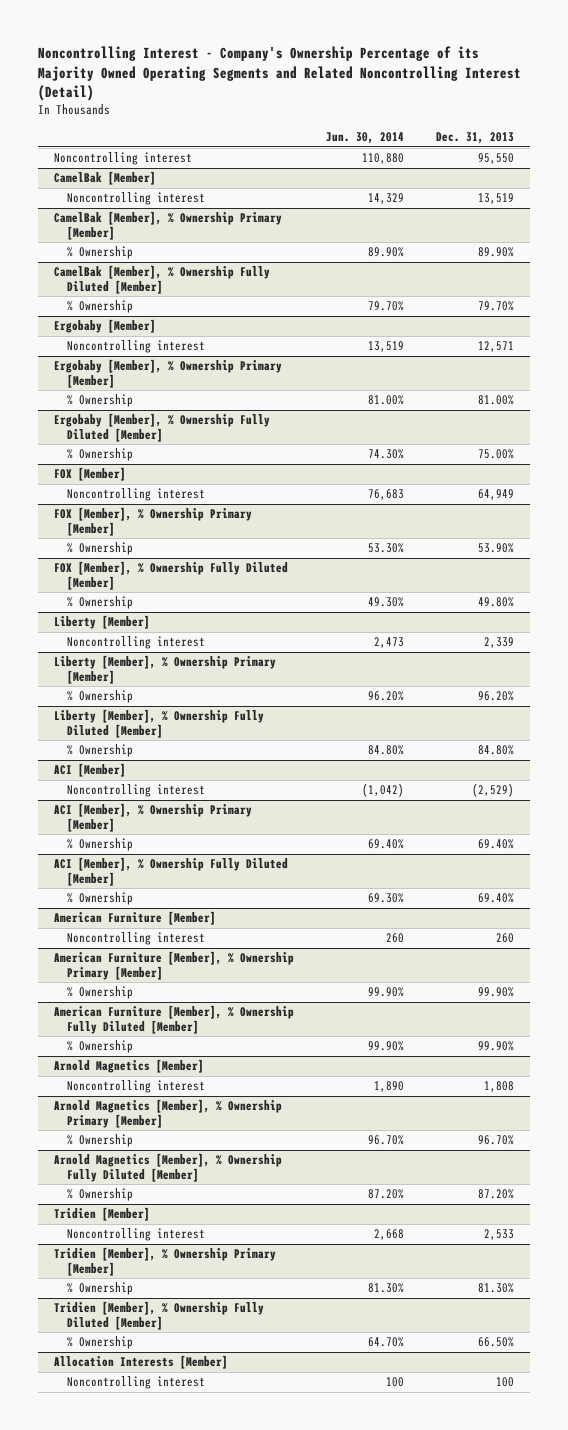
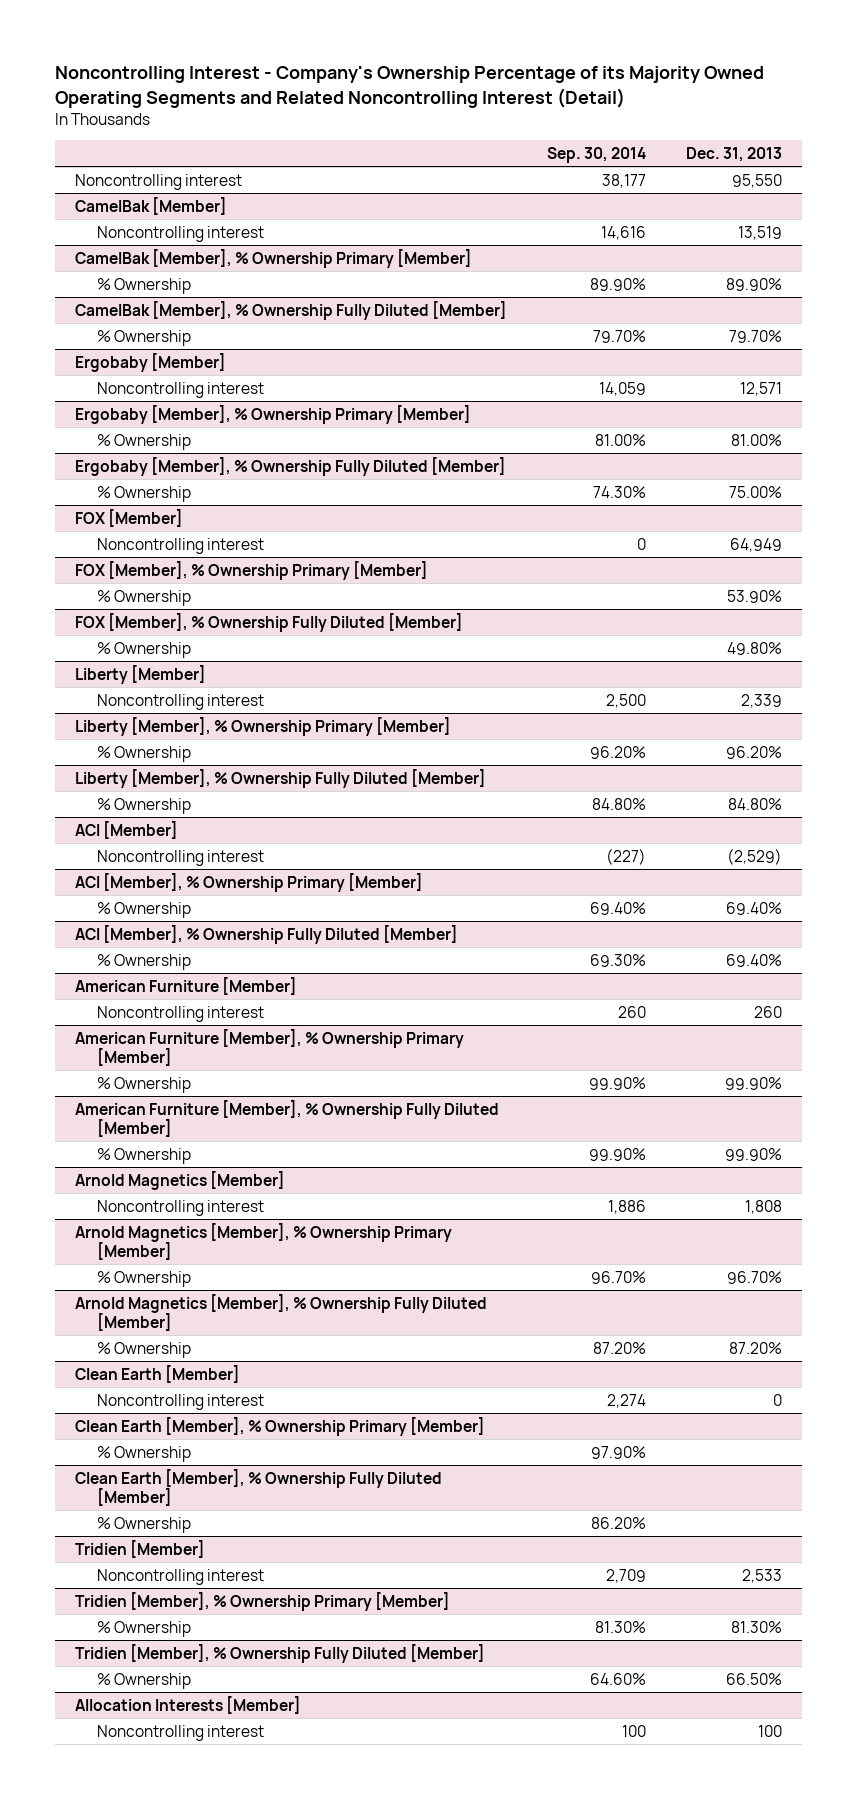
[326,132,405,145] Jun. 30, 2014 -> none
none -> [546,146,646,163] Sep. 30, 2014
none -> [74,1364,240,1383] Clean Earth [Member]
none -> [96,1393,264,1410] Noncontrolling interest
none -> [74,1416,485,1436] Clean Earth [Member], % Ownership Primary [Member]
none -> [96,1445,191,1462] % Ownership
none -> [74,1468,442,1506] Clean Earth [Member], % Ownership Fully Diluted [Member]
none -> [96,1516,191,1533] % Ownership

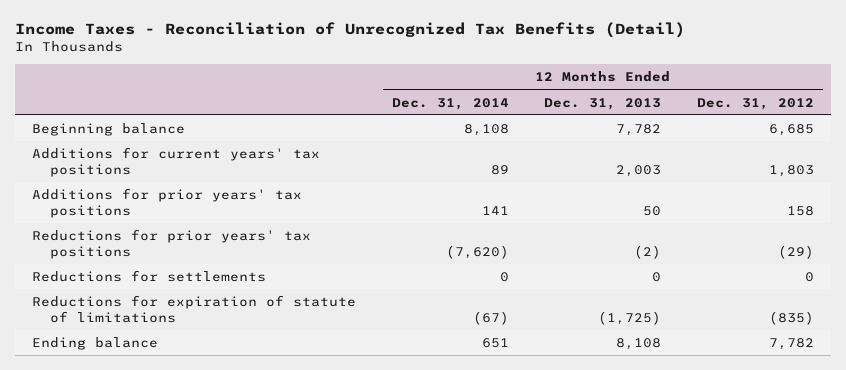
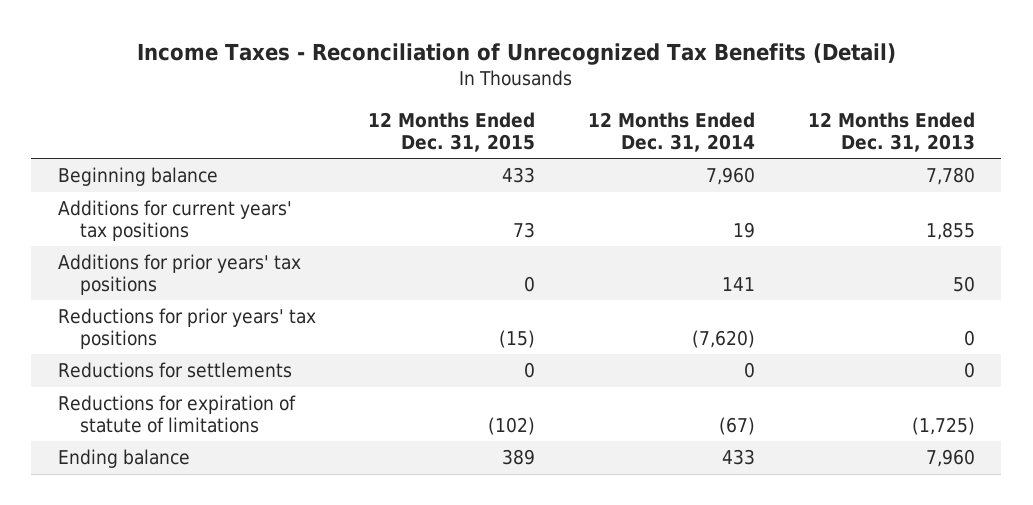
[696,97,814,110] Dec. 31, 2012 -> none
none -> [368,112,536,152] 12 Months Ended Dec. 31, 2015
[463,124,509,137] 8,108 -> [706,167,756,186] 7,960
[616,124,662,137] 7,782 -> [925,167,975,186] 7,780
[490,164,509,175] 89 -> [733,221,756,238] 19
[616,164,662,177] 2,003 -> [925,221,975,240] 1,855
[634,244,662,259] (2) -> [963,329,975,346] 0
[481,338,509,349] 651 -> [722,449,756,466] 433
[616,338,662,351] 8,108 -> [925,449,975,468] 7,960

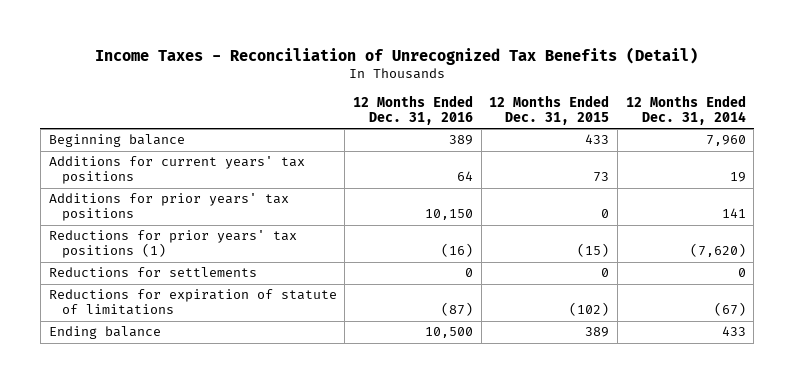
[807,112,975,152] 12 Months Ended Dec. 31, 2013 -> none
none -> [352,94,473,125] 12 Months Ended Dec. 31, 2016
[57,308,316,349] Reductions for prior years' tax positions -> [48,230,297,259] Reductions for prior years' tax positions (1)

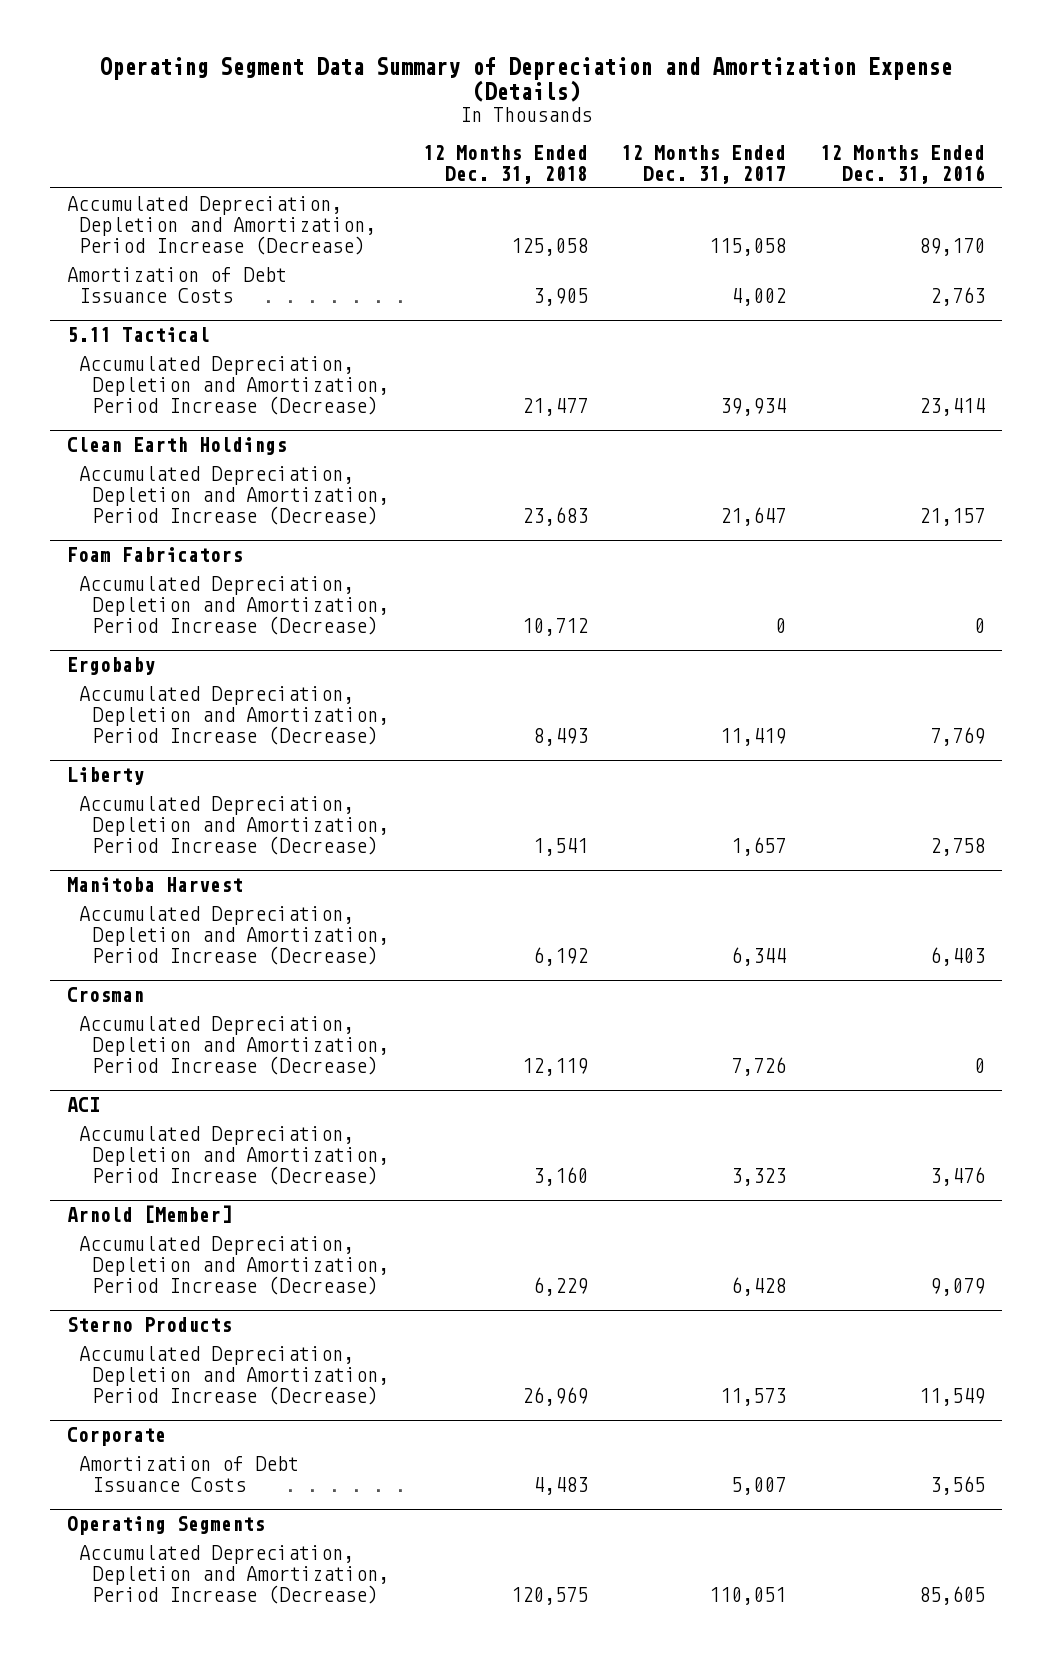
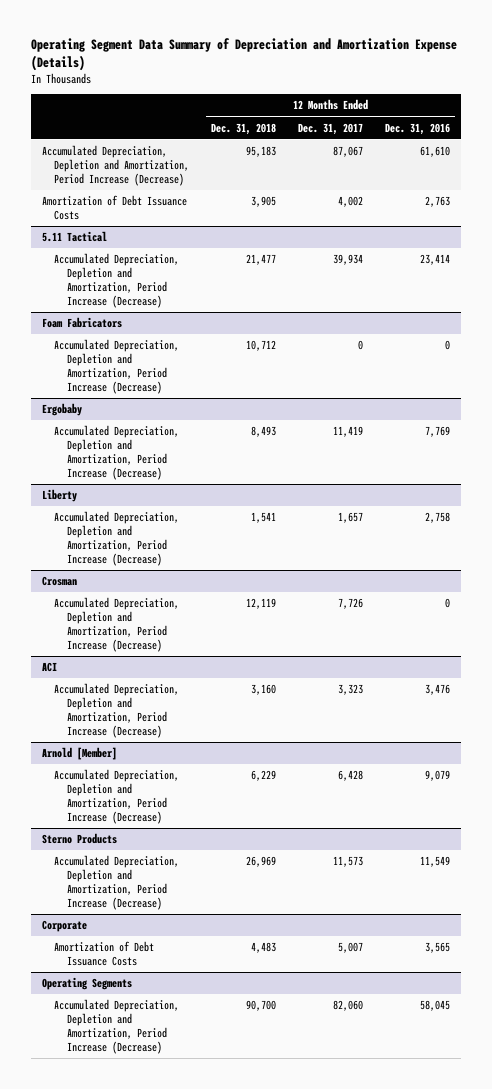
[510,237,588,256] 125,058 -> [246,146,277,158] 95,183
[709,237,787,256] 115,058 -> [333,146,364,158] 87,067
[919,237,986,256] 89,170 -> [419,146,450,158] 61,610
[66,437,287,456] Clean Earth Holdings -> none
[79,465,389,525] Accumulated Depreciation, Depletion and Amortization, Period Increase (Decrease) -> none
[66,877,243,893] Manitoba Harvest -> none
[79,905,389,965] Accumulated Depreciation, Depletion and Amortization, Period Increase (Decrease) -> none
[510,1586,588,1605] 120,575 -> [246,1000,277,1012] 90,700
[709,1586,787,1605] 110,051 -> [333,1000,364,1012] 82,060
[919,1585,986,1605] 85,605 -> [419,1000,450,1012] 58,045

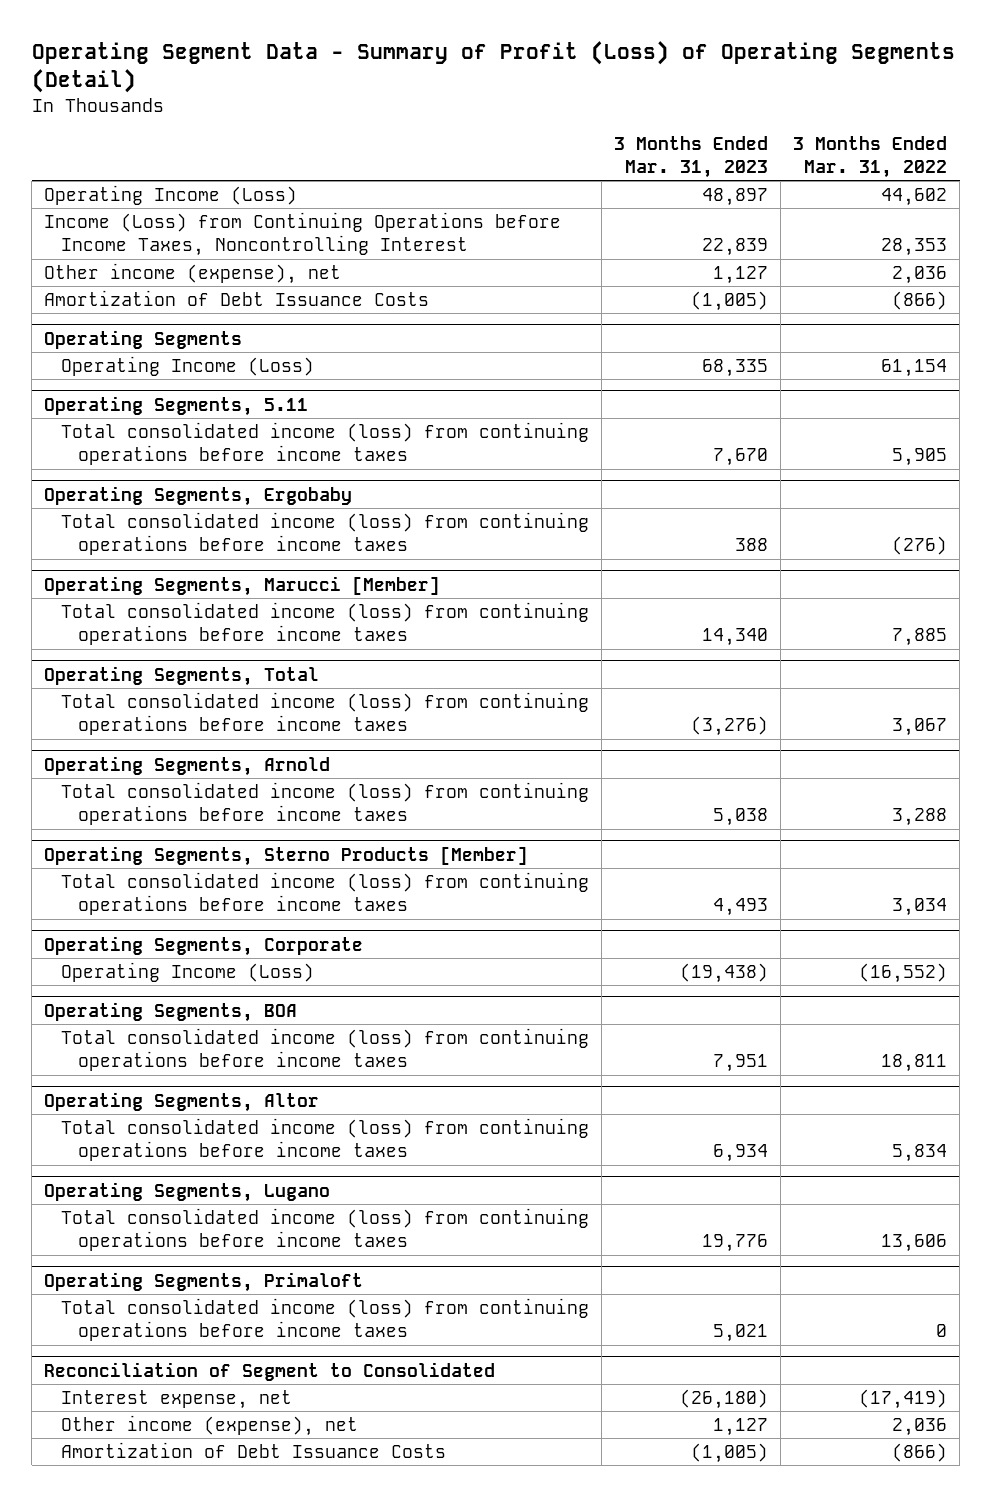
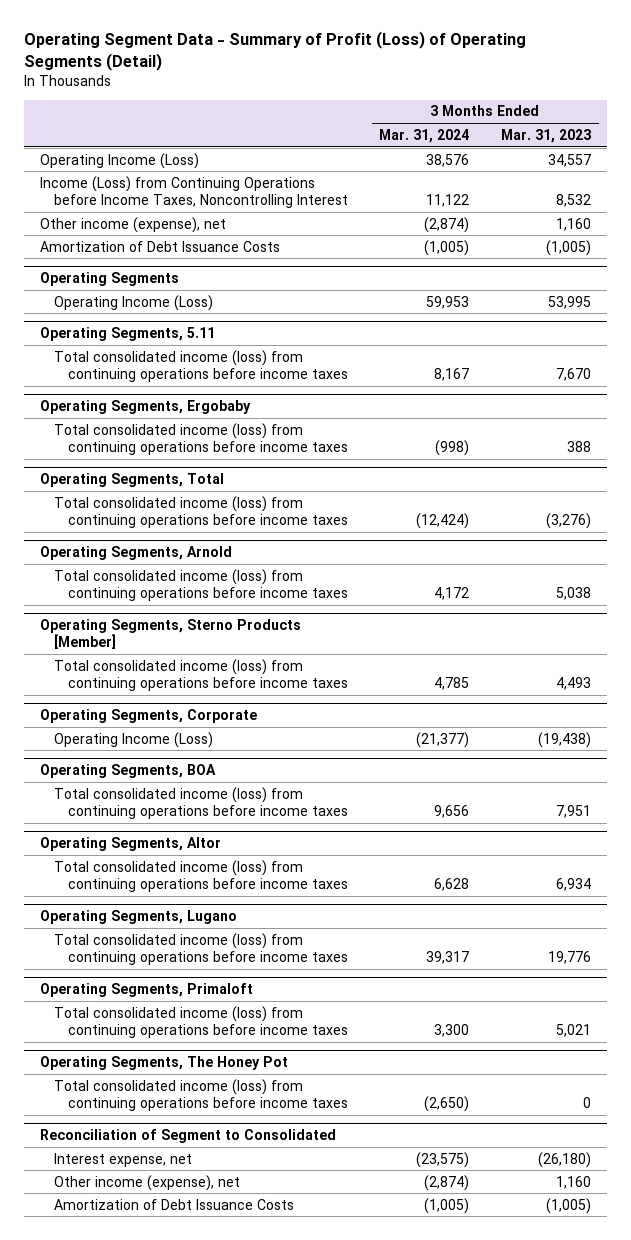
[793,135,948,178] 3 Months Ended Mar. 31, 2022 -> none
none -> [379,128,470,143] Mar. 31, 2024
[702,188,769,207] 48,897 -> [548,153,592,167] 34,557
[702,238,769,257] 22,839 -> [556,193,592,207] 8,532
[713,266,769,285] 1,127 -> [556,217,592,231] 1,160
[702,359,769,378] 68,335 -> [548,295,592,309] 53,995
[44,575,441,596] Operating Segments, Marucci [Member] -> none
[61,602,590,646] Total consolidated income (loss) from continuing operations before income taxes -> none
none -> [39,1056,288,1071] Operating Segments, The Honey Pot
none -> [53,1078,348,1111] Total consolidated income (loss) from continuing operations before income taxes
[713,1418,769,1437] 1,127 -> [556,1175,592,1189] 1,160

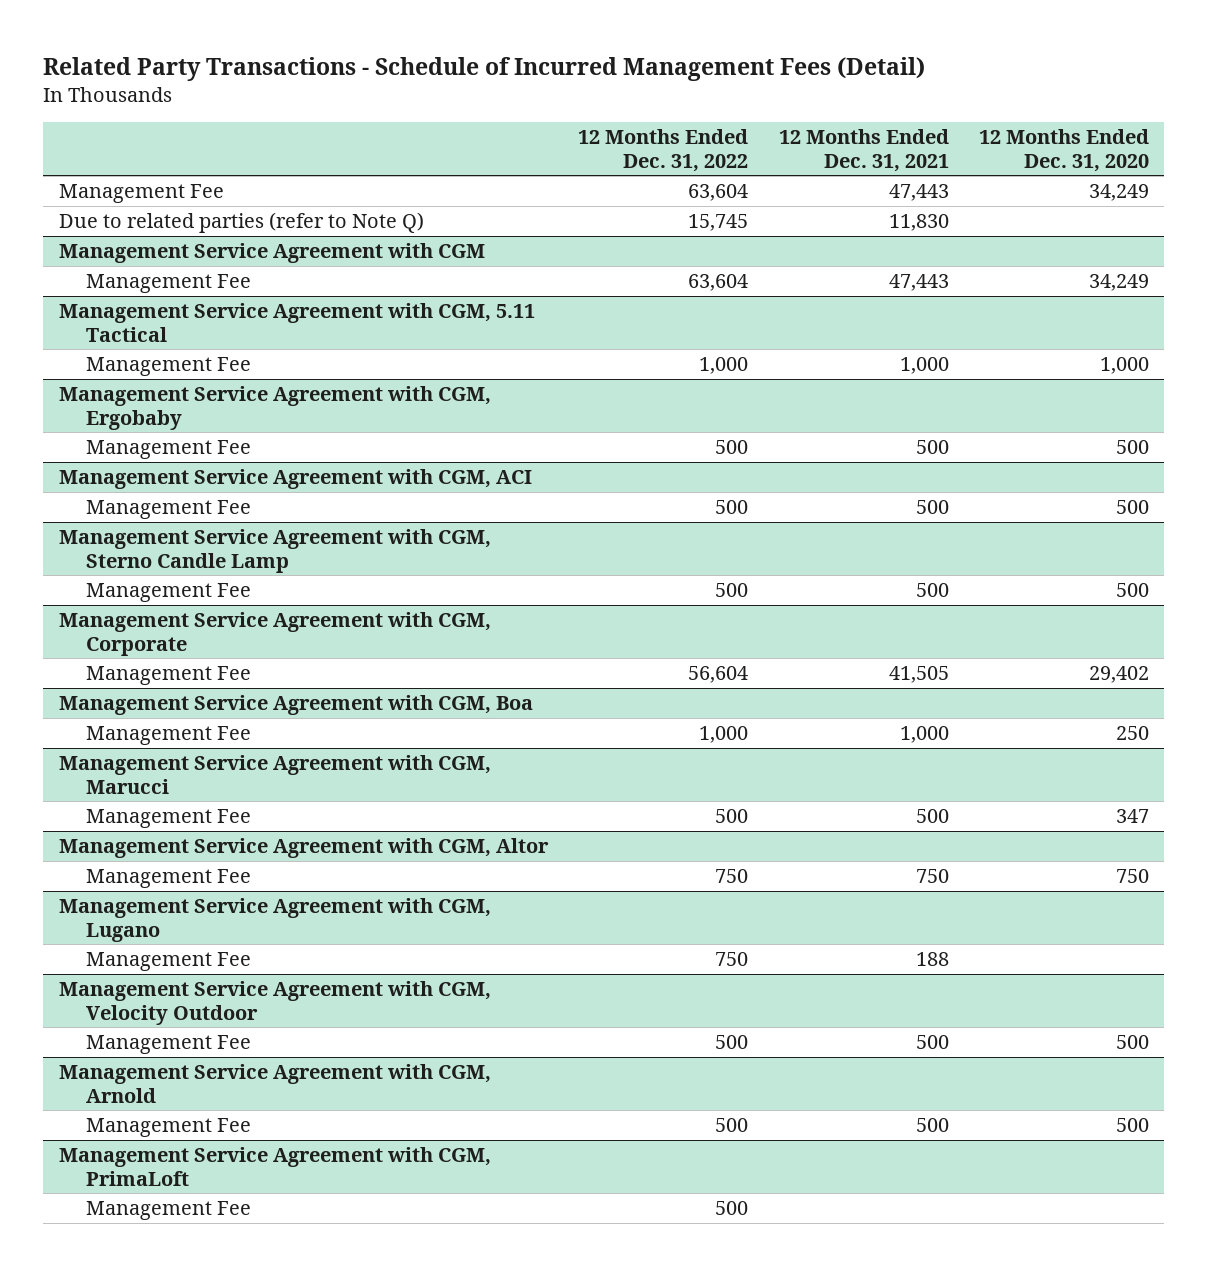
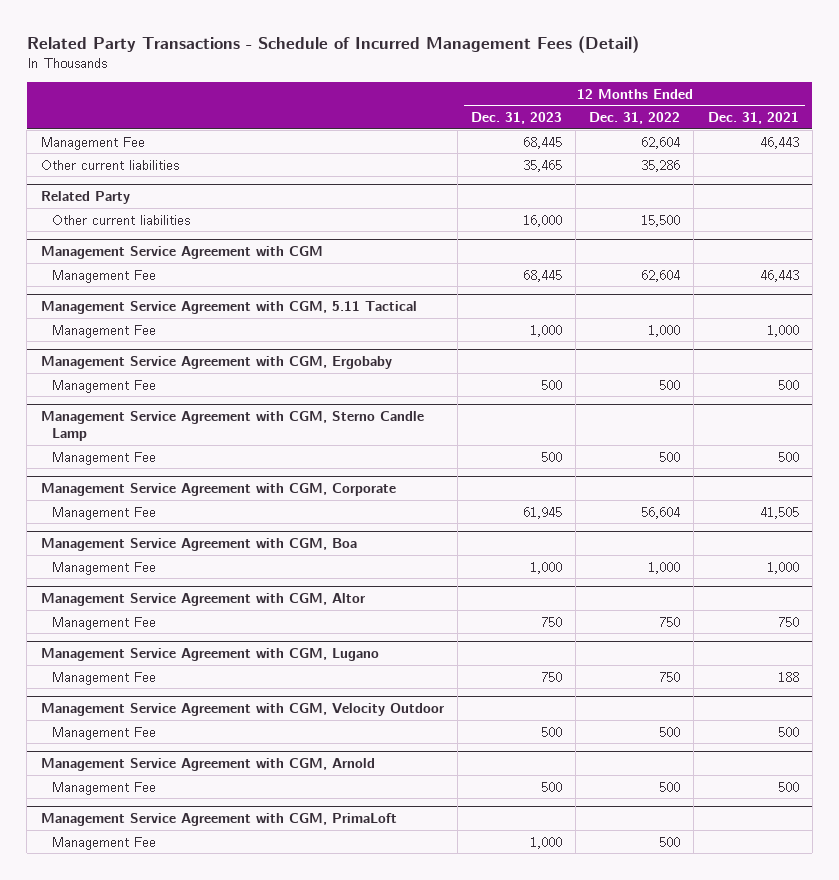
[979,129,1150,172] 12 Months Ended Dec. 31, 2020 -> none
none -> [470,111,562,124] Dec. 31, 2023
[58,212,424,234] Due to related parties (refer to Note Q) -> none
[688,184,749,202] 63,604 -> [641,136,681,149] 62,604
[888,184,949,202] 47,443 -> [759,136,799,149] 46,443
none -> [40,159,179,170] Other current liabilities
none -> [40,191,130,205] Related Party
none -> [52,214,191,225] Other current liabilities
[688,274,749,292] 63,604 -> [641,269,681,282] 62,604
[888,274,949,292] 47,443 -> [759,269,799,282] 46,443
[58,469,532,490] Management Service Agreement with CGM, ACI -> none
[86,500,252,520] Management Fee -> none
[58,755,491,794] Management Service Agreement with CGM, Marucci -> none
[86,809,252,829] Management Fee -> none

